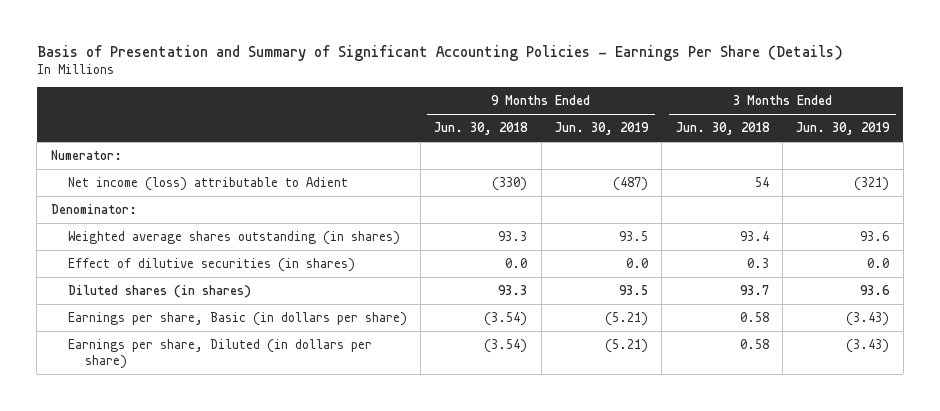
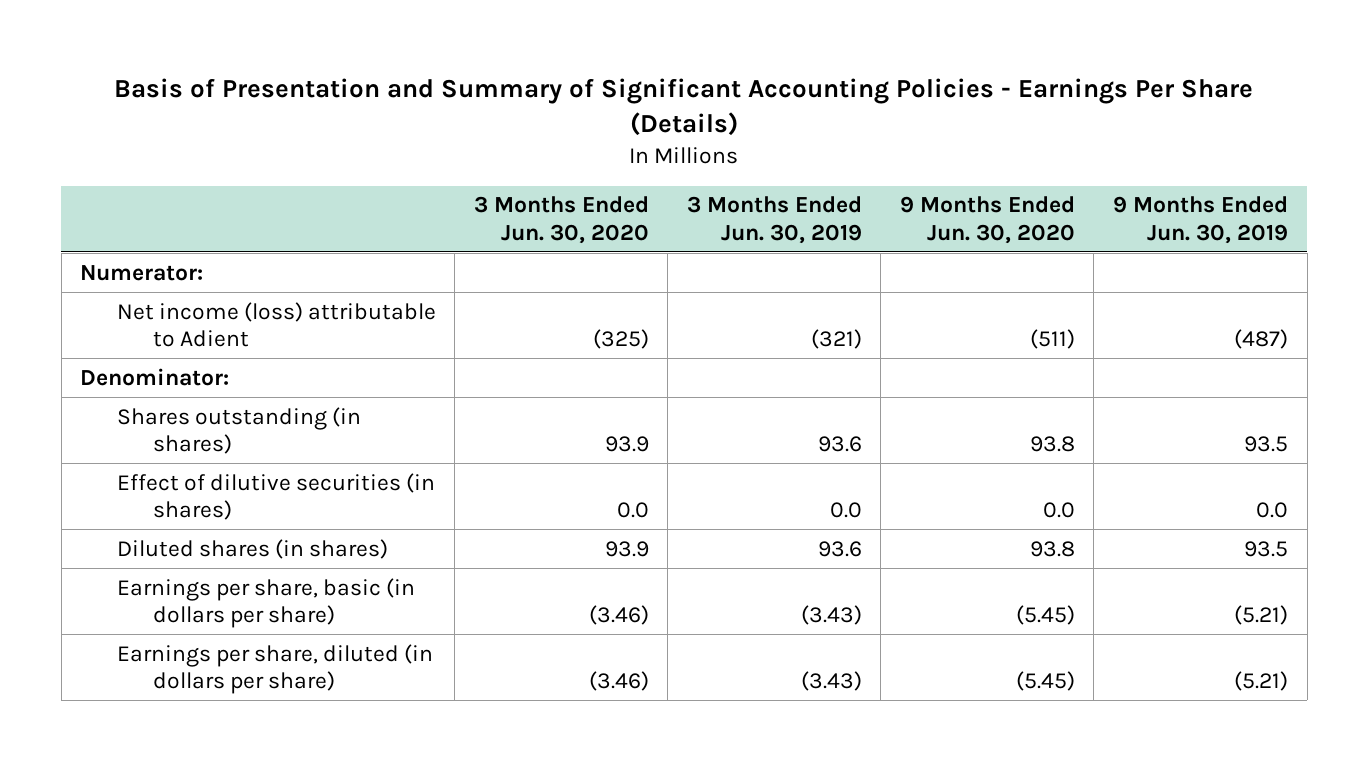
[434,122,529,136] Jun. 30, 2018 -> none
[675,122,770,136] Jun. 30, 2018 -> none
none -> [473,196,649,244] 3 Months Ended Jun. 30, 2020
none -> [899,196,1075,244] 9 Months Ended Jun. 30, 2020
[67,230,400,245] Weighted average shares outstanding (in shares) -> [116,406,361,454] Shares outstanding (in shares)
[67,311,407,326] Earnings per share, Basic (in dollars per share) -> [116,577,415,628] Earnings per share, basic (in dollars per share)
[67,338,372,370] Earnings per share, Diluted (in dollars per share) -> [116,643,433,694] Earnings per share, diluted (in dollars per share)

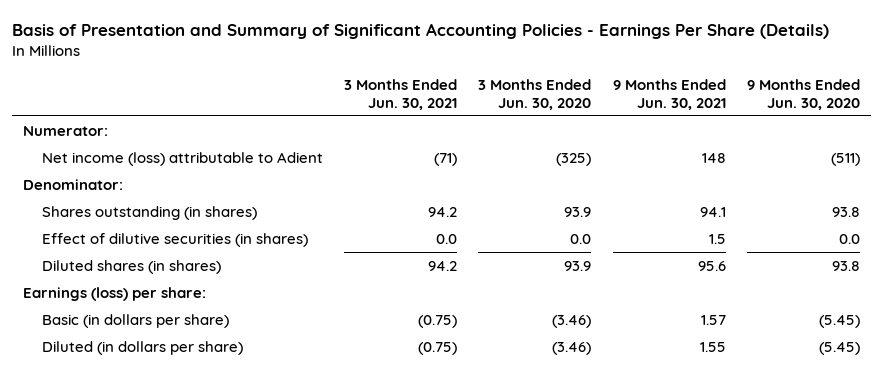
[686,196,862,244] 3 Months Ended Jun. 30, 2019 -> none
[1113,196,1289,244] 9 Months Ended Jun. 30, 2019 -> none
none -> [343,78,457,110] 3 Months Ended Jun. 30, 2021
none -> [612,78,726,110] 9 Months Ended Jun. 30, 2021
none -> [23,286,207,301] Earnings (loss) per share:
[116,577,415,628] Earnings per share, basic (in dollars per share) -> [41,313,229,328] Basic (in dollars per share)
[116,643,433,694] Earnings per share, diluted (in dollars per share) -> [41,340,243,355] Diluted (in dollars per share)

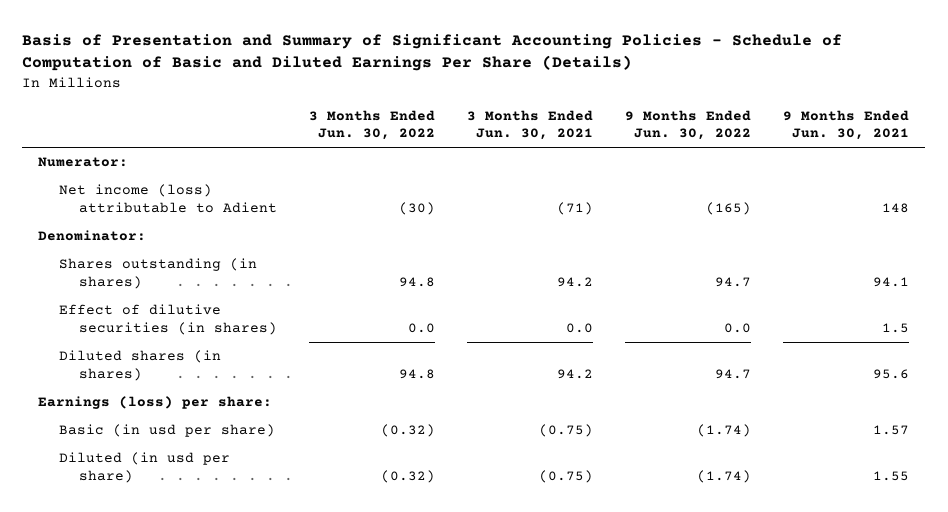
[12,22,830,39] Basis of Presentation and Summary of Significant Accounting Policies - Earnings Per Share (Details) -> [22,33,843,72] Basis of Presentation and Summary of Significant Accounting Policies - Schedule of Computation of Basic and Diluted Earnings Per Share (Details)
[478,78,592,110] 3 Months Ended Jun. 30, 2020 -> none
[746,78,860,110] 9 Months Ended Jun. 30, 2020 -> none
none -> [308,109,435,141] 3 Months Ended Jun. 30, 2022
none -> [625,109,752,141] 9 Months Ended Jun. 30, 2022
[41,313,229,328] Basic (in dollars per share) -> [58,424,275,438] Basic (in usd per share)
[41,340,243,355] Diluted (in dollars per share) -> [58,452,230,483] Diluted (in usd per share)

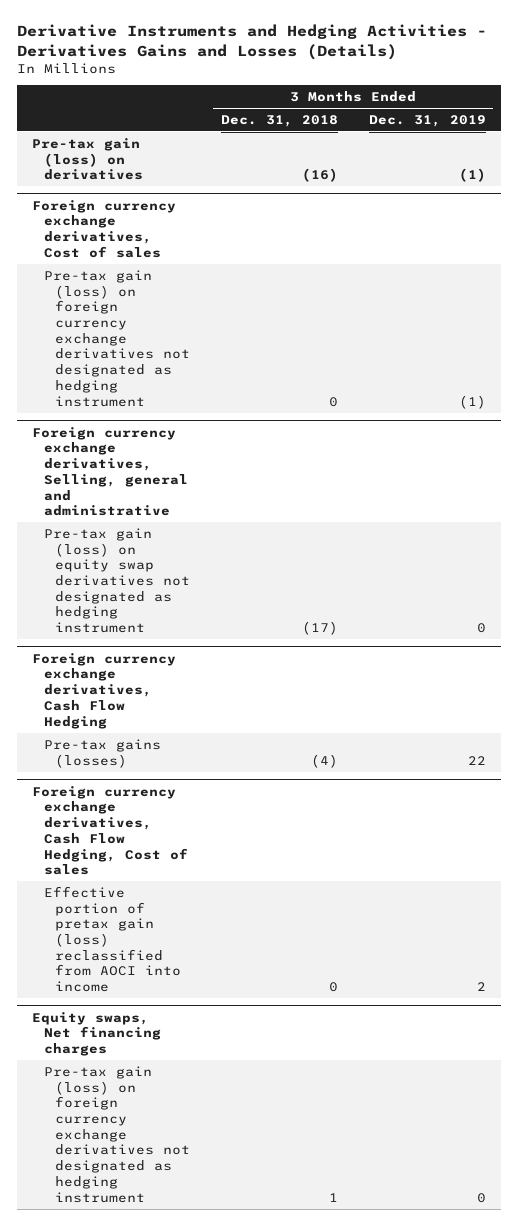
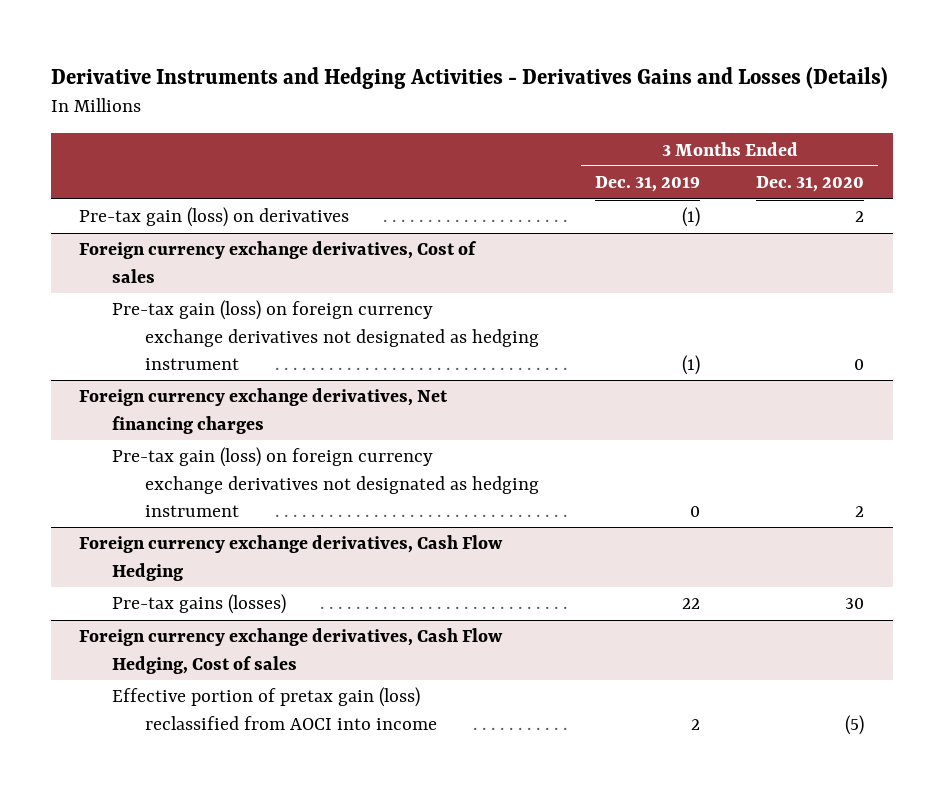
[220,114,338,127] Dec. 31, 2018 -> none
none -> [756,176,865,193] Dec. 31, 2020
[32,426,188,517] Foreign currency exchange derivatives, Selling, general and administrative -> none
none -> [79,388,449,434] Foreign currency exchange derivatives, Net financing charges
[43,527,191,634] Pre-tax gain (loss) on equity swap derivatives not designated as hedging instrument -> [112,447,539,517] Pre-tax gain (loss) on foreign currency exchange derivatives not designated as hedging instrument
[32,1011,161,1057] Equity swaps, Net financing charges -> none
[43,1065,191,1203] Pre-tax gain (loss) on foreign currency exchange derivatives not designated as hedging instrument -> none

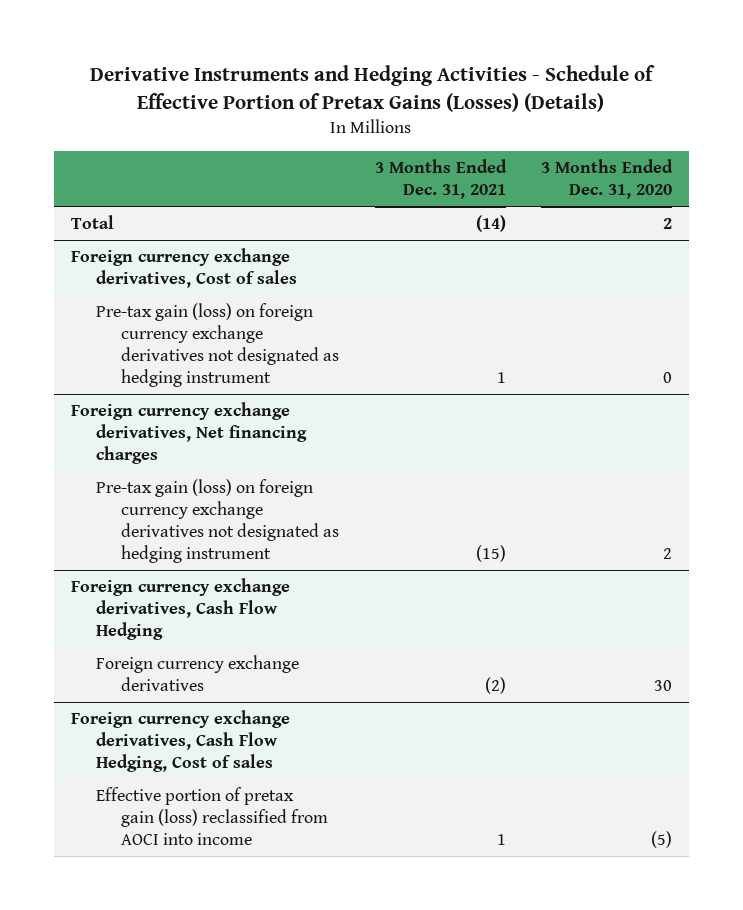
[51,66,889,89] Derivative Instruments and Hedging Activities - Derivatives Gains and Losses (Details) -> [90,65,656,113] Derivative Instruments and Hedging Activities - Schedule of Effective Portion of Pretax Gains (Losses) (Details)
[595,176,701,193] Dec. 31, 2019 -> none
none -> [374,159,507,200] 3 Months Ended Dec. 31, 2021
[79,207,350,228] Pre-tax gain (loss) on derivatives -> [71,214,115,229] Total
[112,594,287,615] Pre-tax gains (losses) -> [96,654,300,692] Foreign currency exchange derivatives

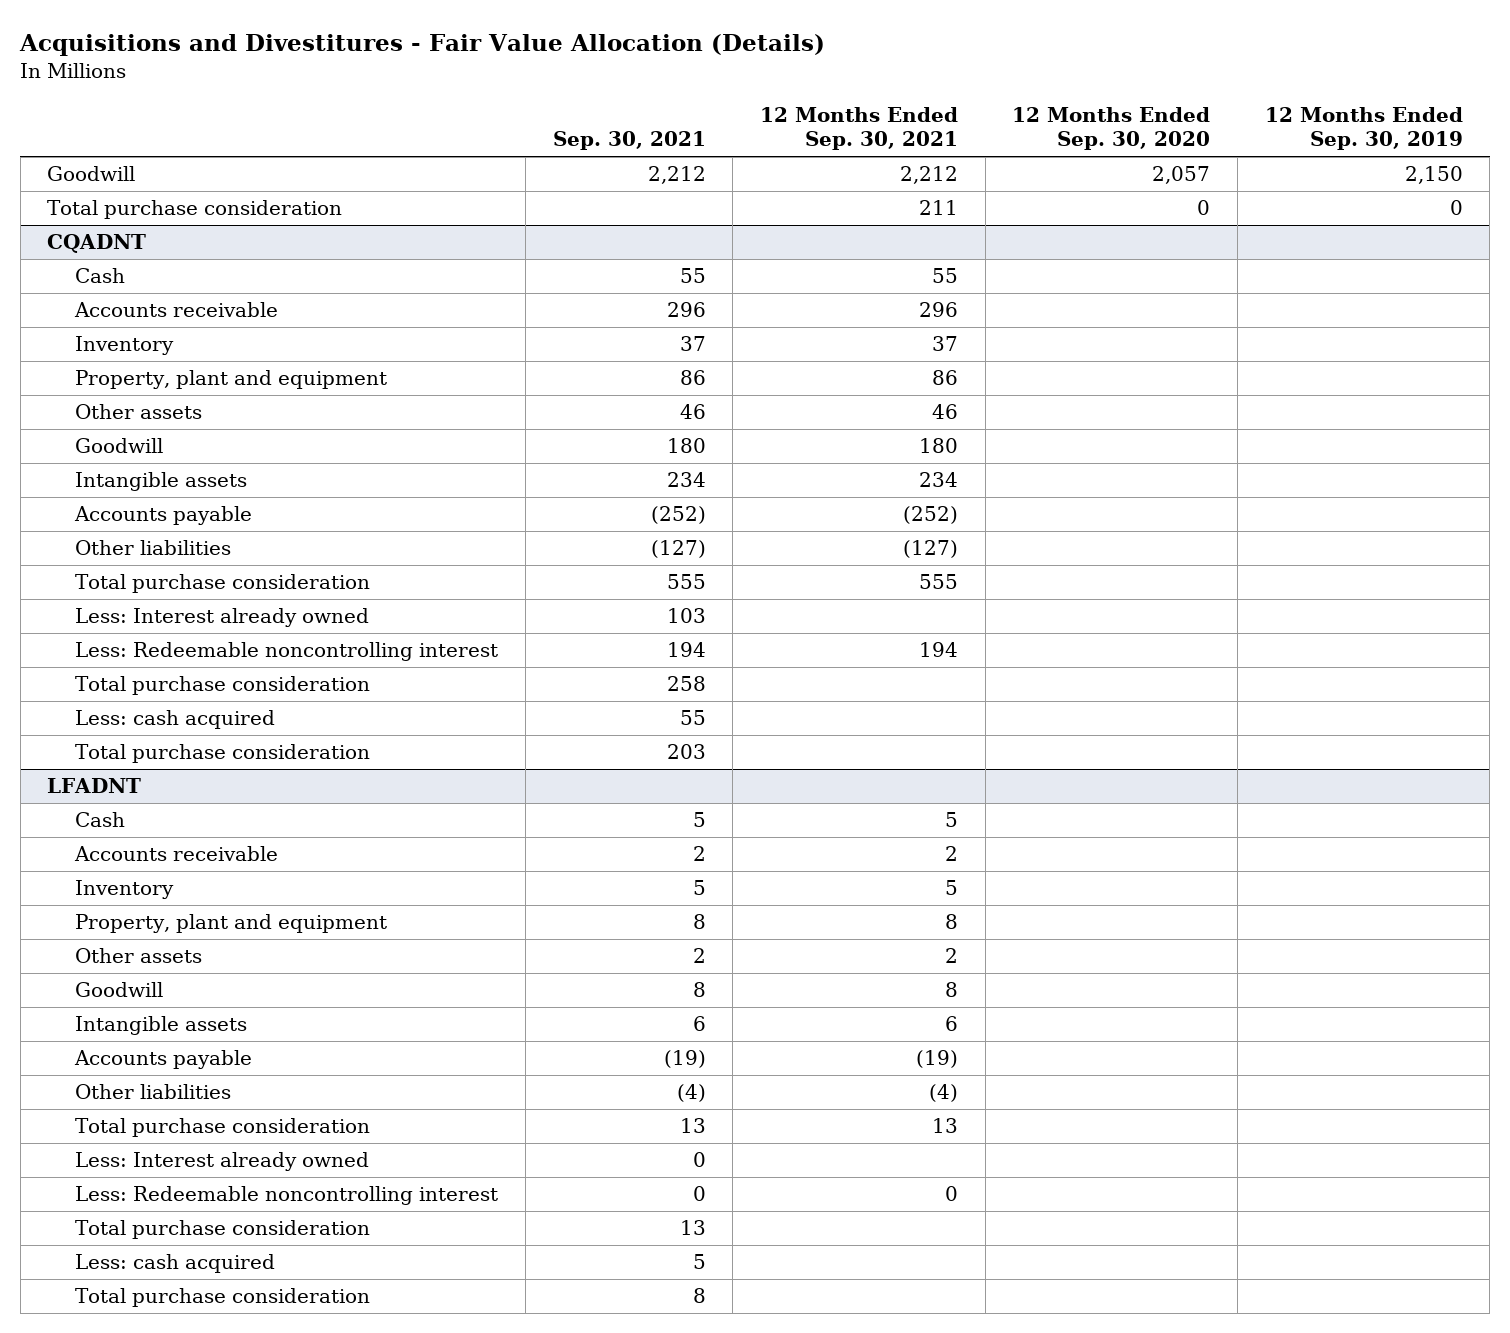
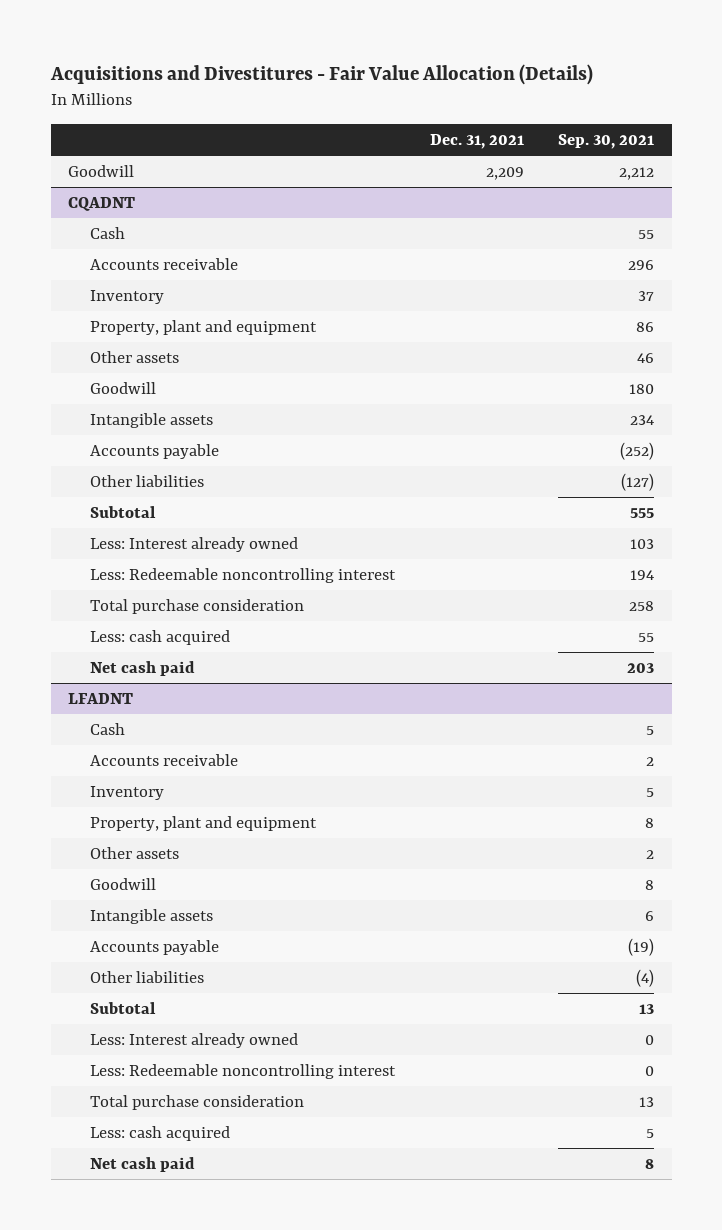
[760,106,959,151] 12 Months Ended Sep. 30, 2021 -> none
[1012,106,1211,151] 12 Months Ended Sep. 30, 2020 -> none
[1264,106,1463,151] 12 Months Ended Sep. 30, 2019 -> none
none -> [429,133,524,149] Dec. 31, 2021
[47,200,343,220] Total purchase consideration -> none
[75,574,371,594] Total purchase consideration -> [90,506,157,519] Subtotal
[75,744,371,764] Total purchase consideration -> [90,661,196,677] Net cash paid
[75,1118,371,1138] Total purchase consideration -> [90,1002,157,1015] Subtotal
[75,1288,371,1308] Total purchase consideration -> [90,1157,196,1173] Net cash paid

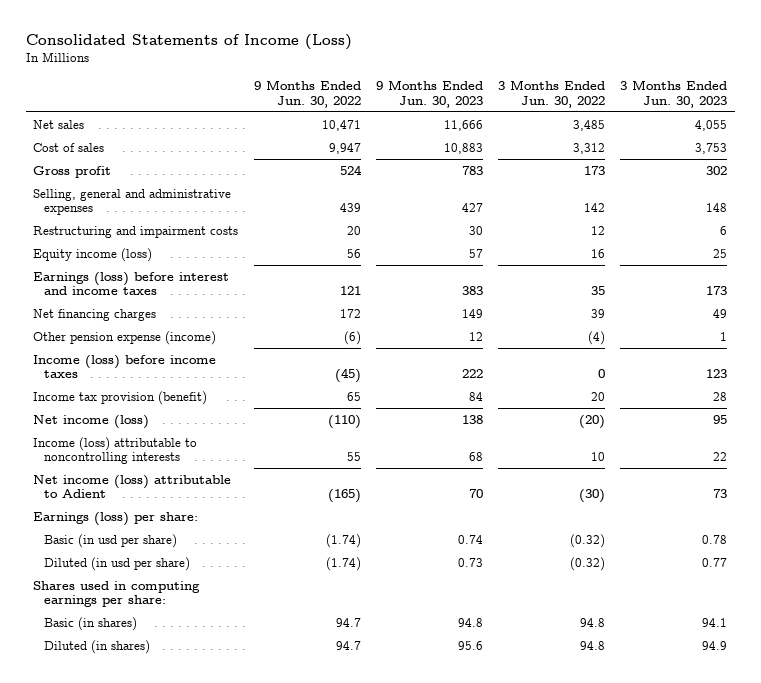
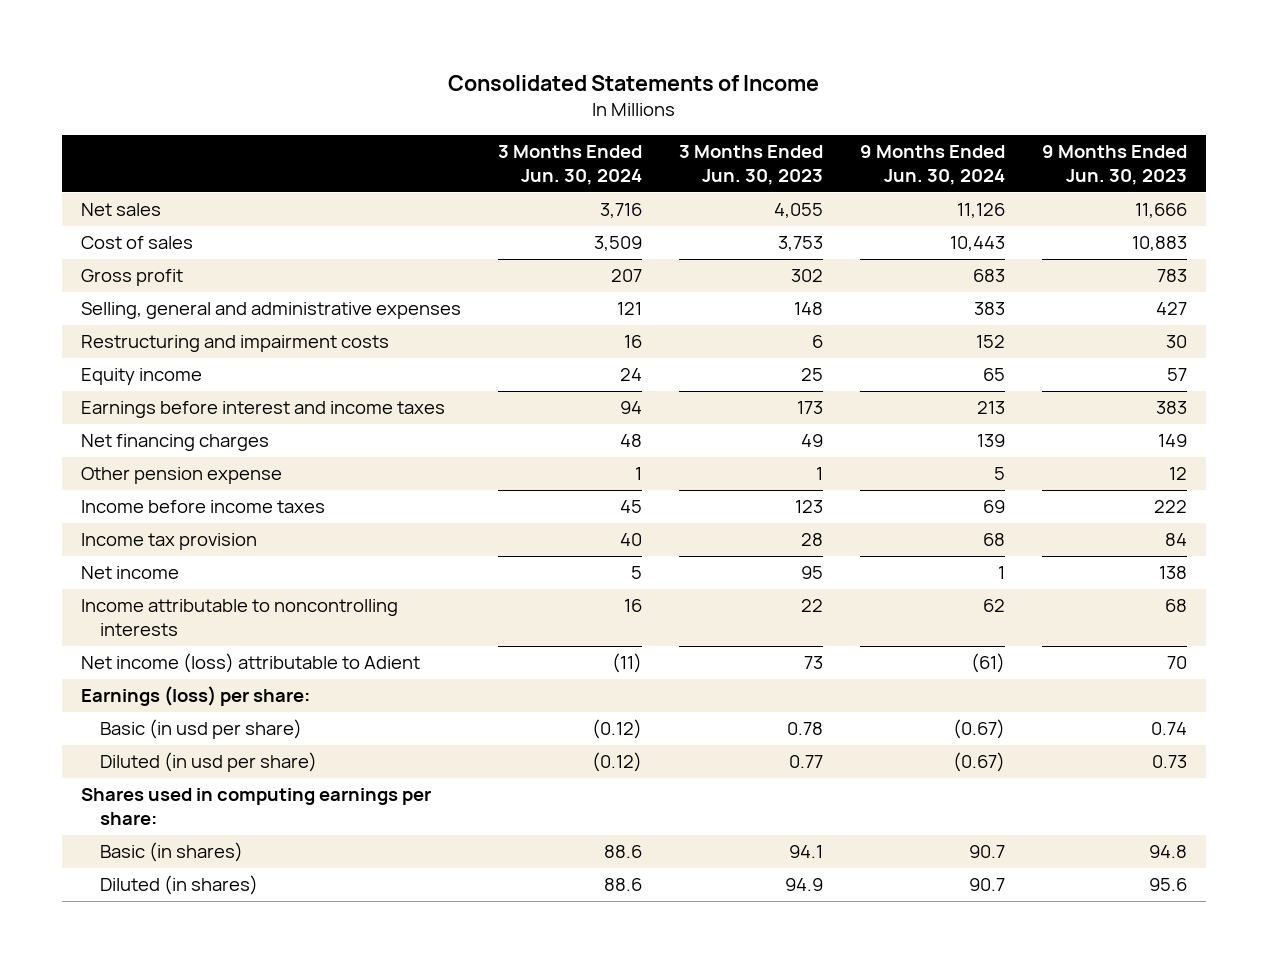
[25,34,352,51] Consolidated Statements of Income (Loss) -> [447,75,819,92] Consolidated Statements of Income
[253,80,361,108] 9 Months Ended Jun. 30, 2022 -> none
[498,80,606,108] 3 Months Ended Jun. 30, 2022 -> none
none -> [497,145,642,186] 3 Months Ended Jun. 30, 2024
none -> [860,145,1006,186] 9 Months Ended Jun. 30, 2024
[33,247,153,262] Equity income (loss) -> [80,368,202,386] Equity income
[33,271,230,296] Earnings (loss) before interest and income taxes -> [80,401,445,419] Earnings before interest and income taxes
[33,330,217,345] Other pension expense (income) -> [80,467,282,485] Other pension expense
[33,354,217,379] Income (loss) before income taxes -> [80,500,325,514] Income before income taxes
[33,390,208,405] Income tax provision (benefit) -> [80,533,257,551] Income tax provision
[33,414,150,429] Net income (loss) -> [80,566,179,580] Net income
[33,436,198,465] Income (loss) attributable to noncontrolling interests -> [80,599,398,637] Income attributable to noncontrolling interests

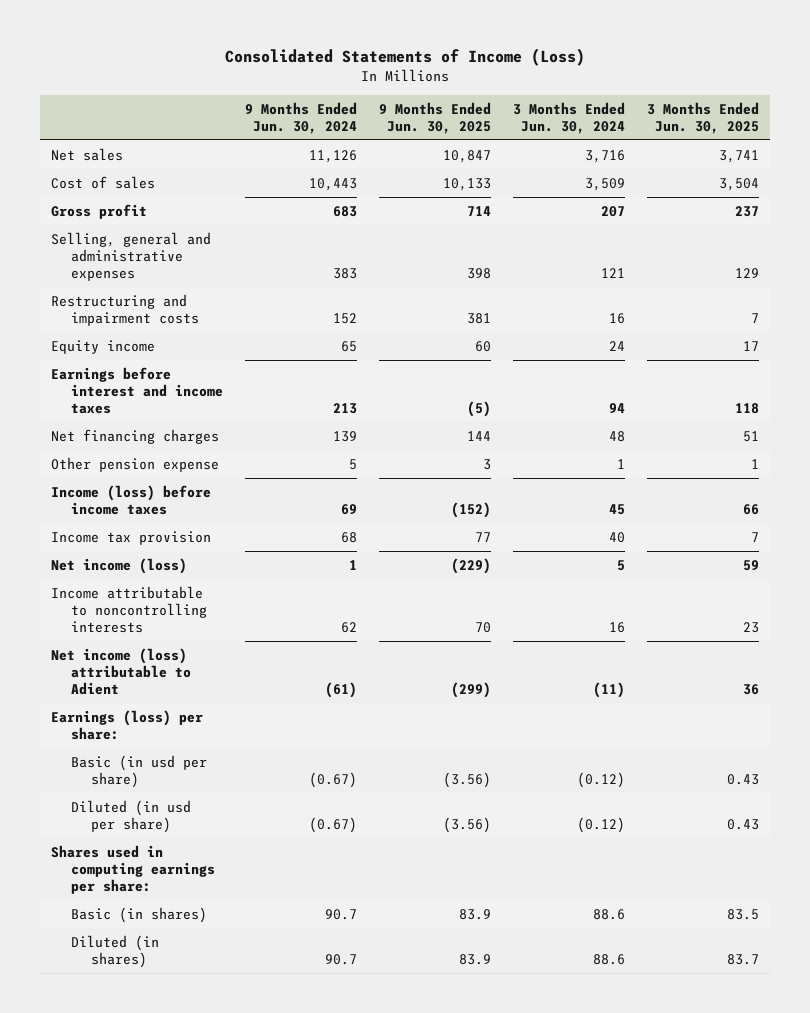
[447,75,819,92] Consolidated Statements of Income -> [225,48,586,67] Consolidated Statements of Income (Loss)
[678,145,823,186] 3 Months Ended Jun. 30, 2023 -> none
[1042,145,1188,186] 9 Months Ended Jun. 30, 2023 -> none
none -> [378,101,491,134] 9 Months Ended Jun. 30, 2025
none -> [647,101,760,134] 3 Months Ended Jun. 30, 2025
[80,500,325,514] Income before income taxes -> [51,484,212,515] Income (loss) before income taxes
[80,566,179,580] Net income -> [51,557,188,574] Net income (loss)

